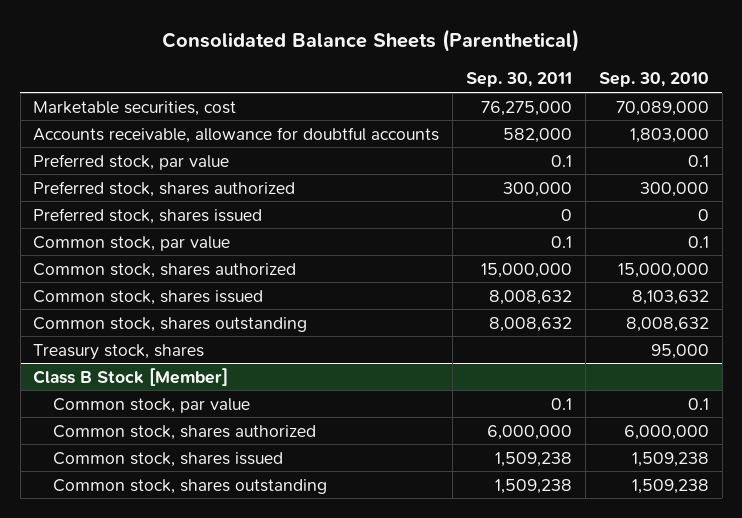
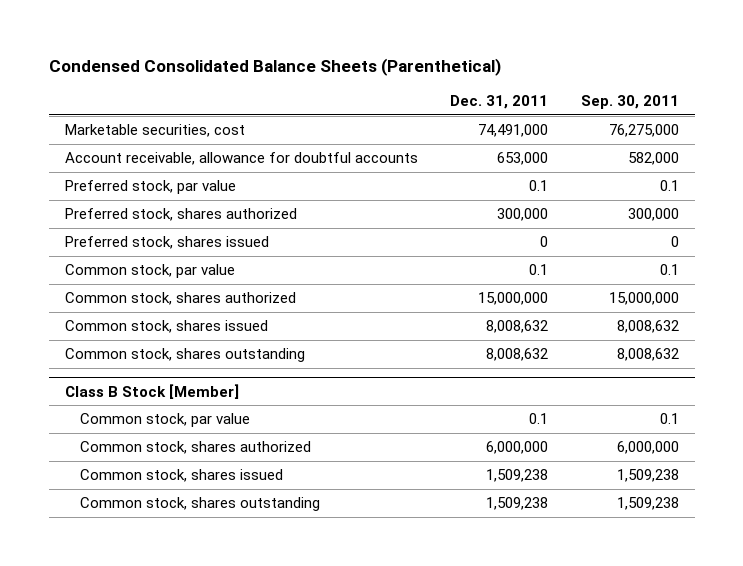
[162,29,580,53] Consolidated Balance Sheets (Parenthetical) -> [48,57,501,76] Condensed Consolidated Balance Sheets (Parenthetical)
[598,72,709,88] Sep. 30, 2010 -> none
none -> [450,94,549,109] Dec. 31, 2011
[33,126,440,143] Accounts receivable, allowance for doubtful accounts -> [64,152,418,166] Account receivable, allowance for doubtful accounts
[33,343,205,360] Treasury stock, shares -> none

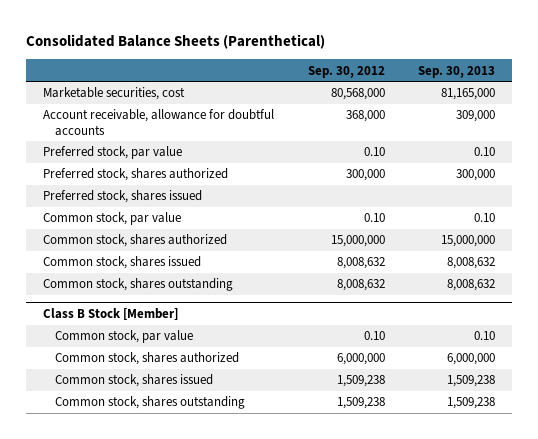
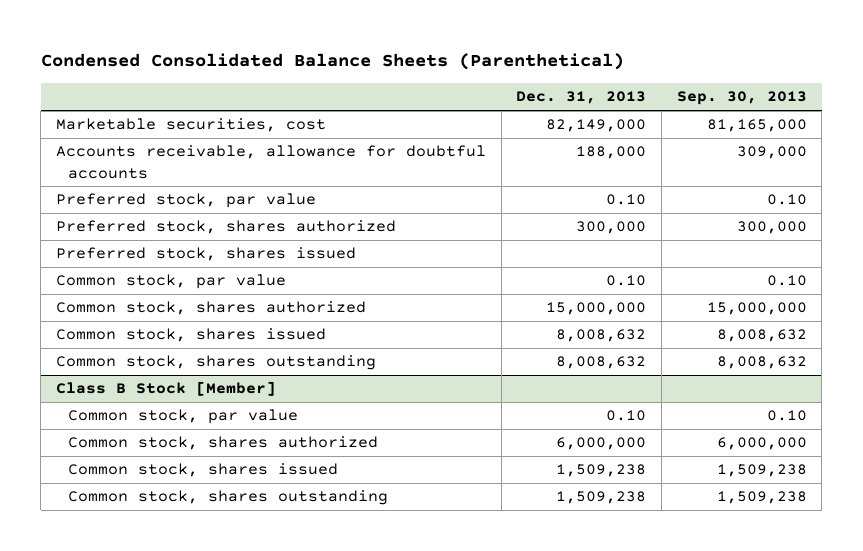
[26,34,326,50] Consolidated Balance Sheets (Parenthetical) -> [40,53,624,71] Condensed Consolidated Balance Sheets (Parenthetical)
[307,65,385,78] Sep. 30, 2012 -> none
none -> [516,91,647,105] Dec. 31, 2013
[42,109,274,136] Account receivable, allowance for doubtful accounts -> [55,145,486,179] Accounts receivable, allowance for doubtful accounts

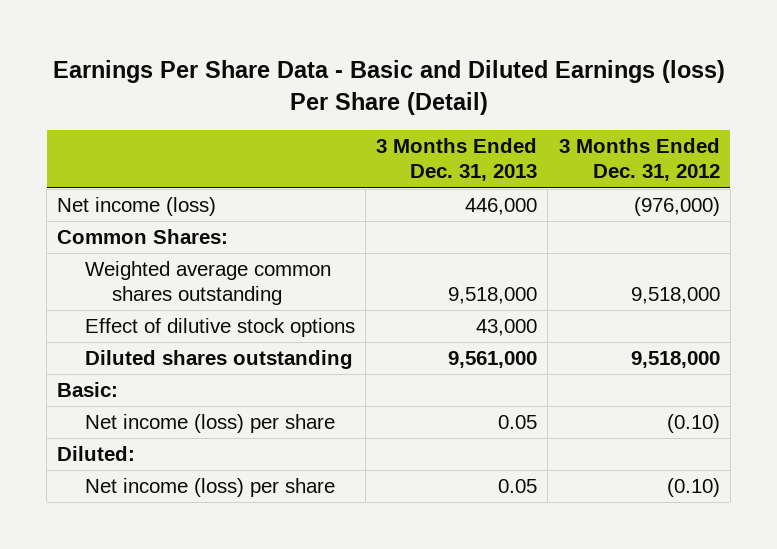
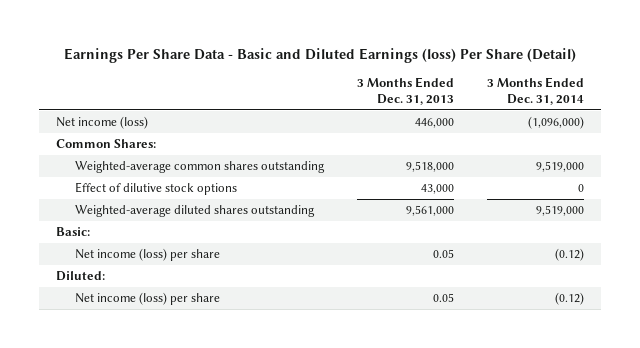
[558,138,720,182] 3 Months Ended Dec. 31, 2012 -> none
none -> [487,77,585,105] 3 Months Ended Dec. 31, 2014
[84,261,331,306] Weighted average common shares outstanding -> [75,161,326,174] Weighted-average common shares outstanding
[84,350,353,370] Diluted shares outstanding -> [75,205,316,218] Weighted-average diluted shares outstanding

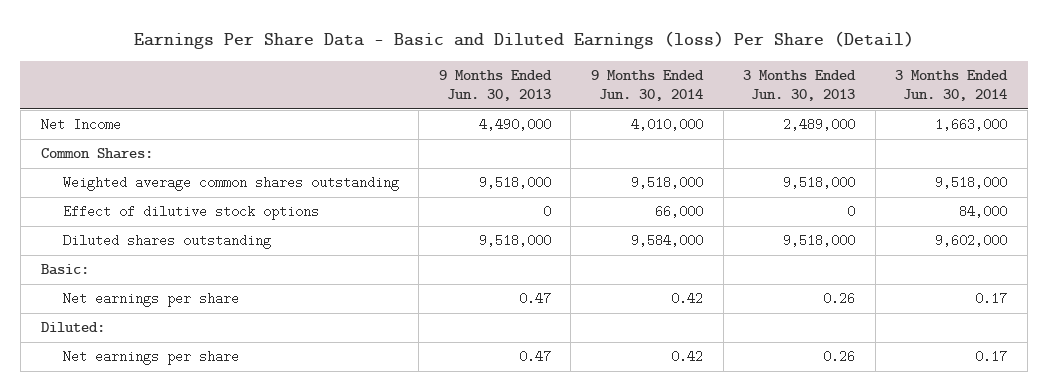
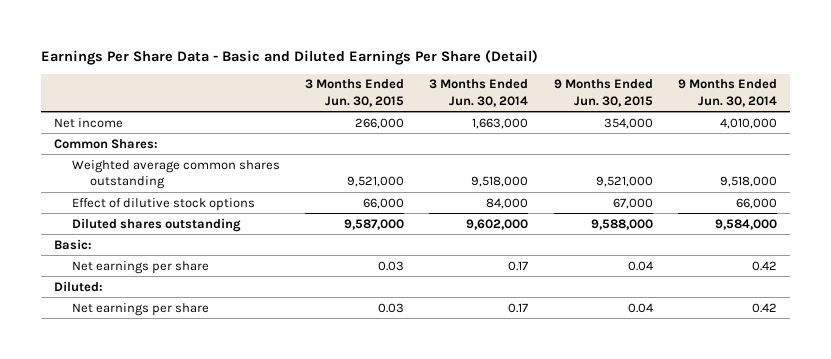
[134,31,915,50] Earnings Per Share Data - Basic and Diluted Earnings (loss) Per Share (Detail) -> [40,49,538,65] Earnings Per Share Data - Basic and Diluted Earnings Per Share (Detail)
[438,70,552,102] 9 Months Ended Jun. 30, 2013 -> none
[743,70,857,102] 3 Months Ended Jun. 30, 2013 -> none
none -> [305,79,405,107] 3 Months Ended Jun. 30, 2015
none -> [553,79,653,107] 9 Months Ended Jun. 30, 2015
[40,118,121,132] Net Income -> [53,117,123,128] Net income

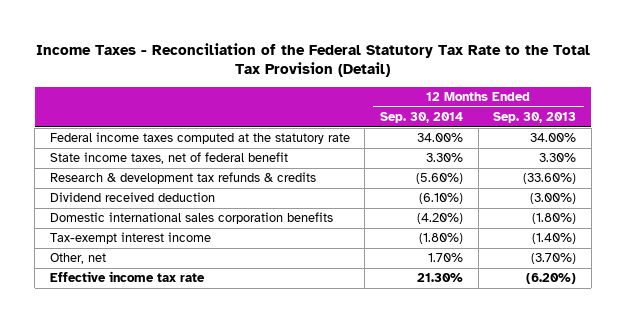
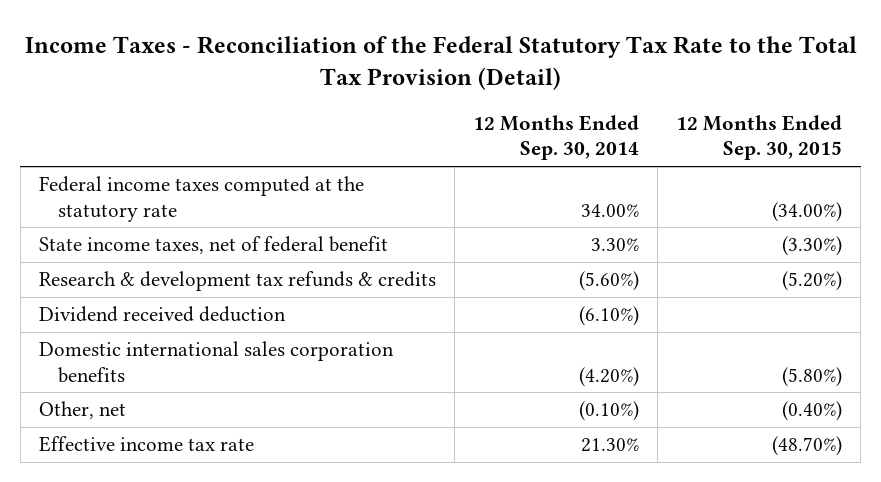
[493,112,577,124] Sep. 30, 2013 -> none
none -> [676,115,843,161] 12 Months Ended Sep. 30, 2015
[49,232,211,245] Tax-exempt interest income -> none
[428,253,464,263] 1.70% -> [579,401,640,422] (0.10%)

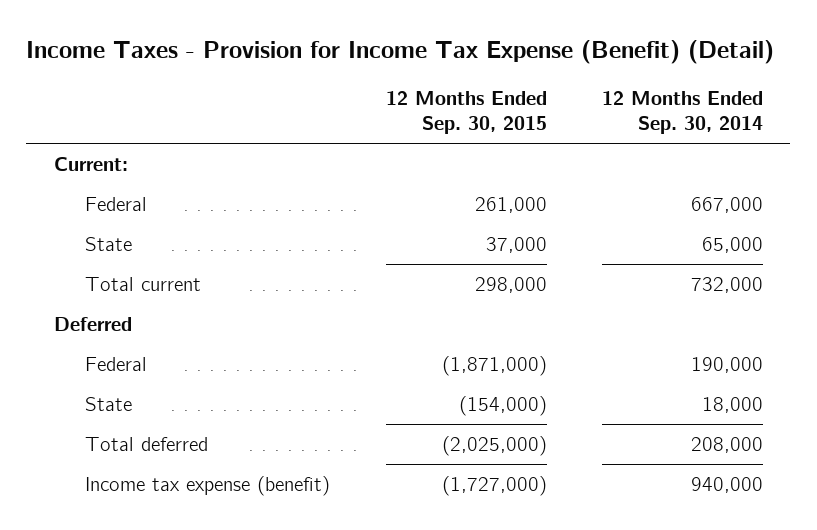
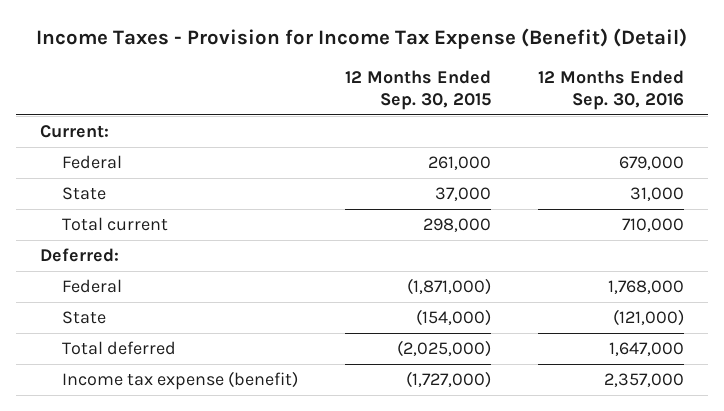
[601,90,763,135] 12 Months Ended Sep. 30, 2014 -> none
none -> [537,69,684,110] 12 Months Ended Sep. 30, 2016
[53,316,132,331] Deferred -> [39,248,119,263] Deferred:

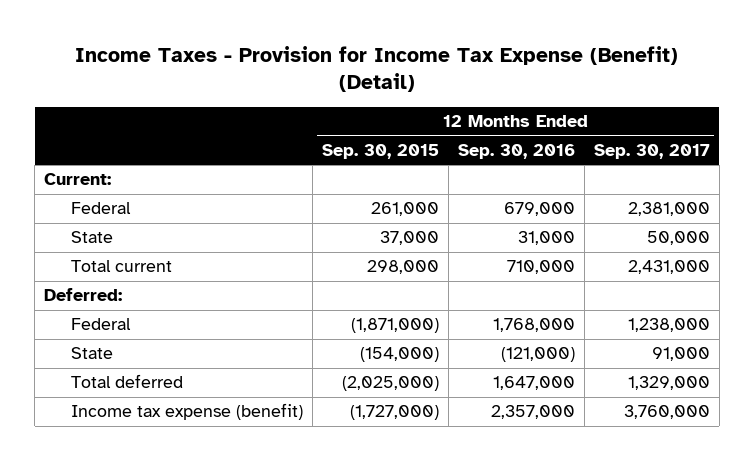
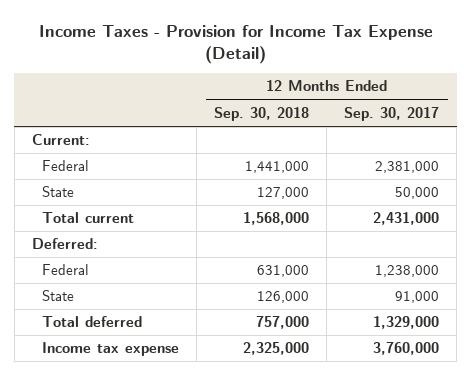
[74,46,678,93] Income Taxes - Provision for Income Tax Expense (Benefit) (Detail) -> [38,24,433,64] Income Taxes - Provision for Income Tax Expense (Detail)
[321,143,439,159] Sep. 30, 2015 -> none
[457,143,575,159] Sep. 30, 2016 -> none
none -> [214,106,310,121] Sep. 30, 2018
[70,403,303,421] Income tax expense (benefit) -> [42,342,180,357] Income tax expense

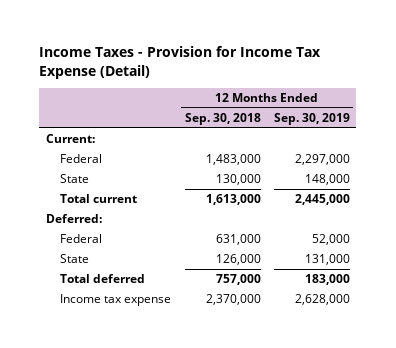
[344,106,440,121] Sep. 30, 2017 -> none
none -> [273,112,350,125] Sep. 30, 2019
[245,161,310,174] 1,441,000 -> [205,154,261,166] 1,483,000
[257,187,310,200] 127,000 -> [215,174,261,186] 130,000
[243,212,310,226] 1,568,000 -> [205,194,261,206] 1,613,000
[243,342,310,356] 2,325,000 -> [205,294,261,306] 2,370,000

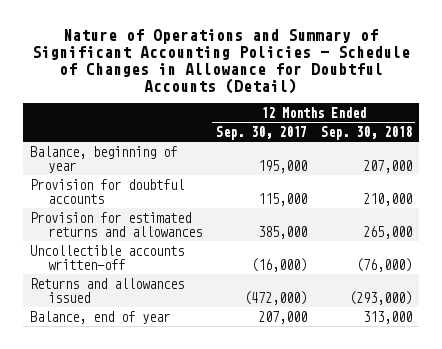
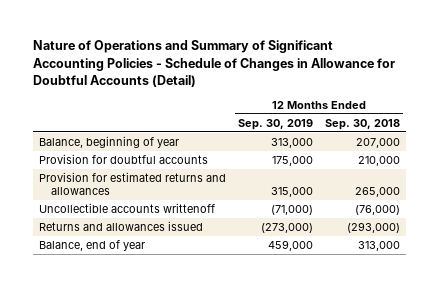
[215,125,307,140] Sep. 30, 2017 -> none
none -> [238,118,314,130] Sep. 30, 2019
[30,244,185,270] Uncollectible accounts written-off -> [39,203,216,214] Uncollectible accounts writtenoff

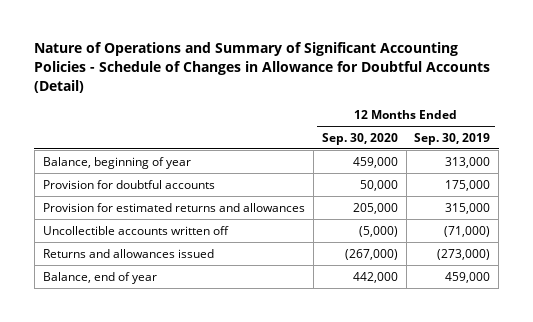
[325,118,401,130] Sep. 30, 2018 -> none
none -> [321,132,398,145] Sep. 30, 2020
[39,203,216,214] Uncollectible accounts writtenoff -> [42,225,229,235] Uncollectible accounts written off

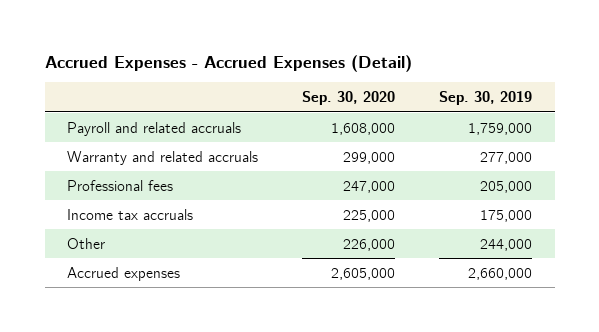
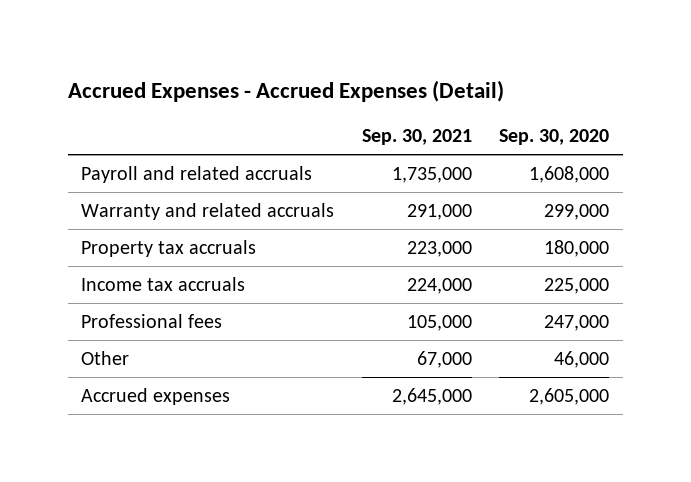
[439,91,533,106] Sep. 30, 2019 -> none
none -> [361,129,472,146] Sep. 30, 2021
none -> [81,239,257,257] Property tax accruals
[66,179,173,191] Professional fees -> [81,313,223,328] Professional fees
[343,238,396,251] 226,000 -> [554,350,610,368] 46,000

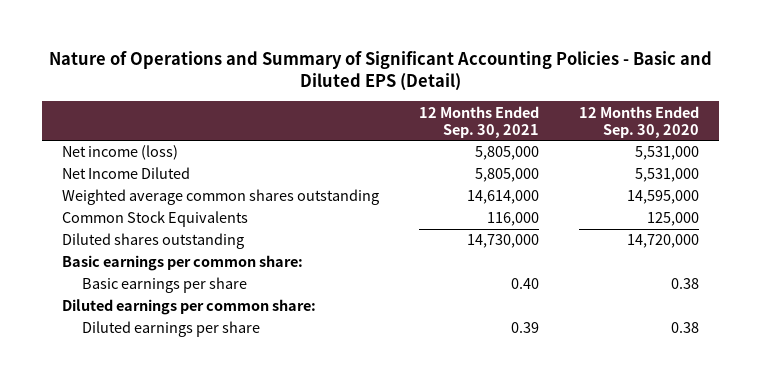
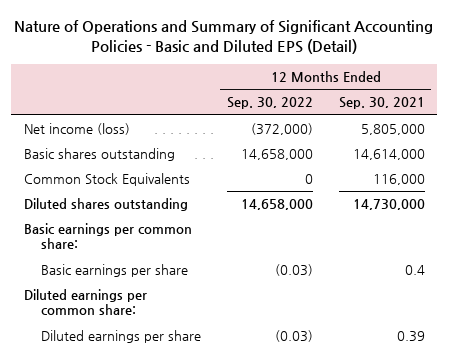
[579,105,700,138] 12 Months Ended Sep. 30, 2020 -> none
none -> [226,97,313,110] Sep. 30, 2022
[62,167,191,180] Net Income Diluted -> none
[62,189,380,206] Weighted average common shares outstanding -> [24,148,176,162] Basic shares outstanding
[511,278,540,290] 0.40 -> [404,265,425,276] 0.4

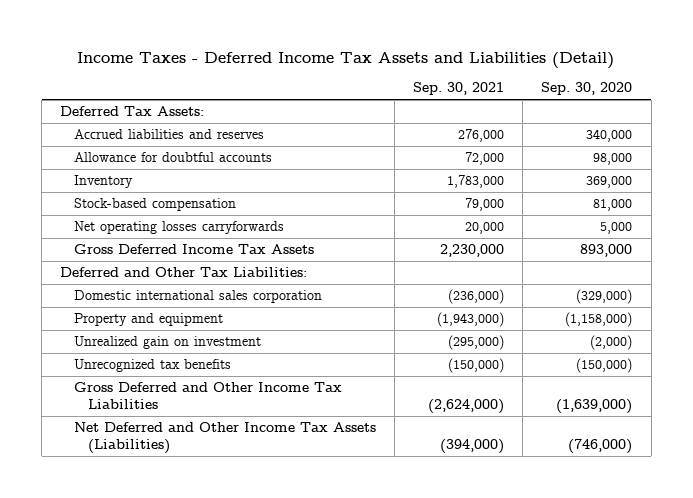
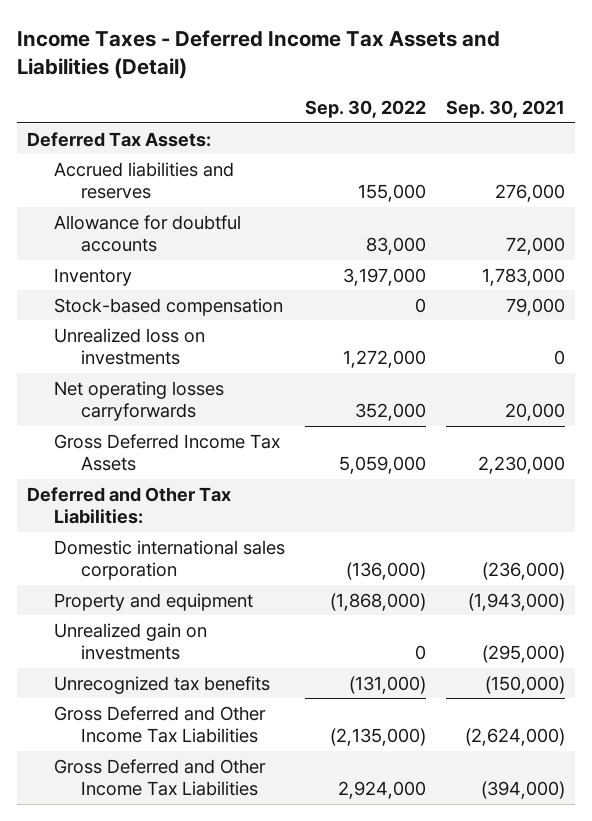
[541,82,633,96] Sep. 30, 2020 -> none
none -> [304,100,426,119] Sep. 30, 2022
none -> [53,327,205,366] Unrealized loss on investments
[74,336,262,350] Unrealized gain on investment -> [53,622,207,661] Unrealized gain on investments
[74,422,377,454] Net Deferred and Other Income Tax Assets (Liabilities) -> [53,758,266,797] Gross Deferred and Other Income Tax Liabilities

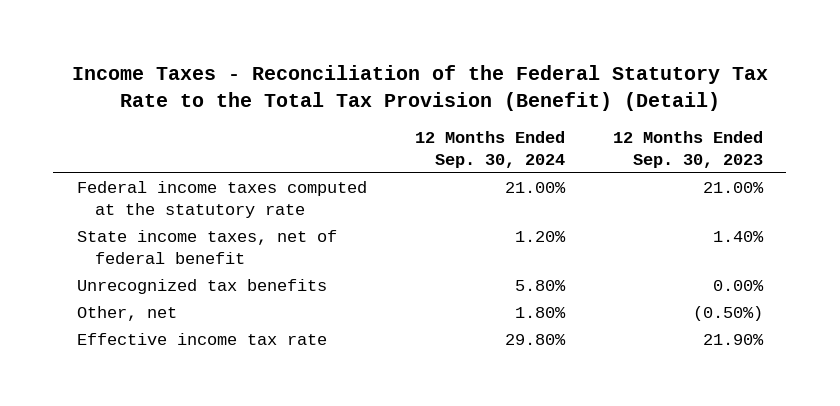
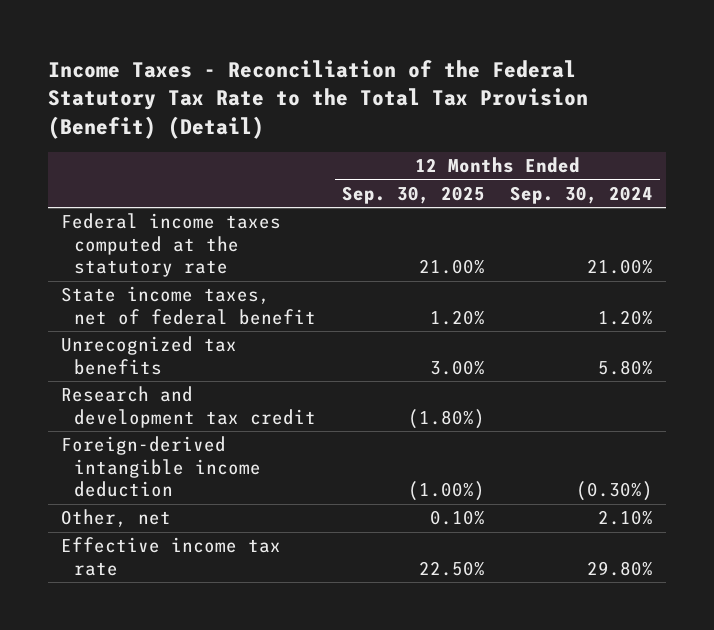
[612,131,763,168] 12 Months Ended Sep. 30, 2023 -> none
none -> [341,185,485,204] Sep. 30, 2025
none -> [60,386,317,428] Research and development tax credit
none -> [60,436,262,498] Foreign-derived intangible income deduction
[514,307,566,319] 1.80% -> [598,510,654,526] 2.10%

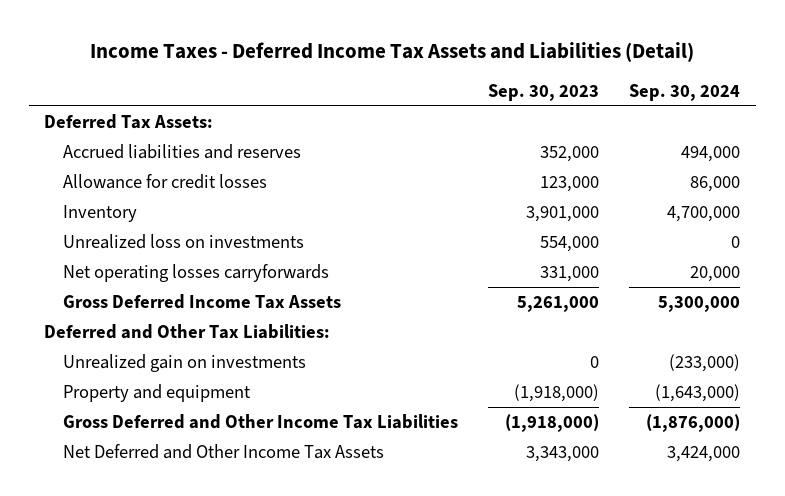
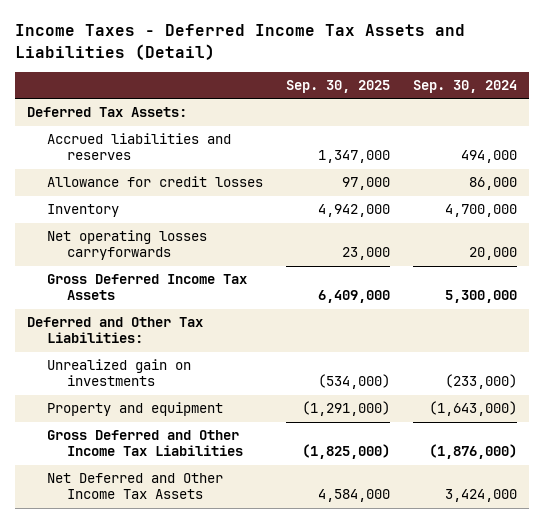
[488,84,600,102] Sep. 30, 2023 -> none
none -> [285,80,390,94] Sep. 30, 2025
[62,233,304,249] Unrealized loss on investments -> none

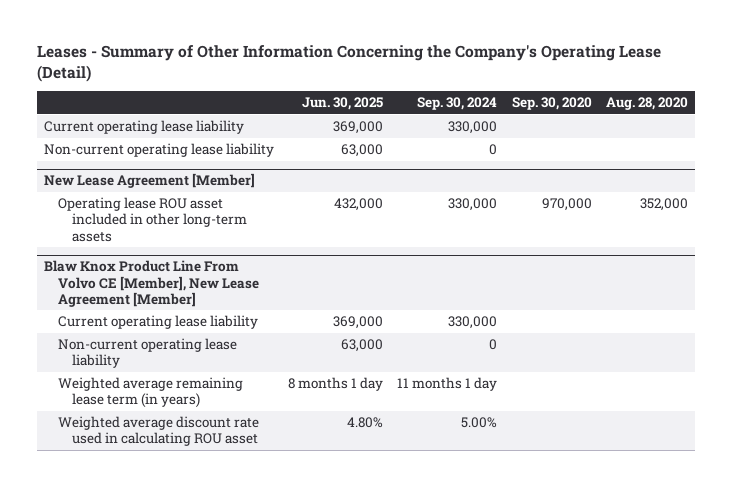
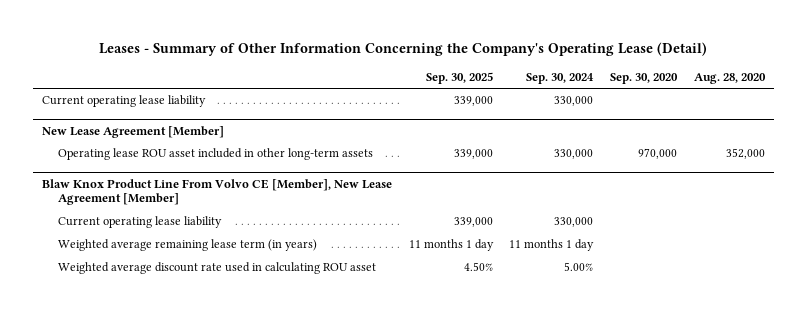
[301,97,383,111] Jun. 30, 2025 -> none
none -> [425,71,493,84] Sep. 30, 2025
[43,143,274,158] Non-current operating lease liability -> none
[57,338,237,369] Non-current operating lease liability -> none

